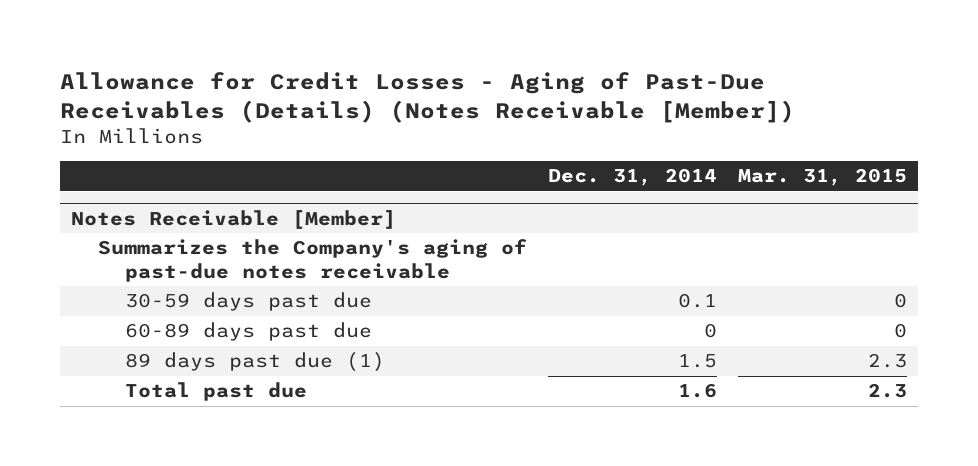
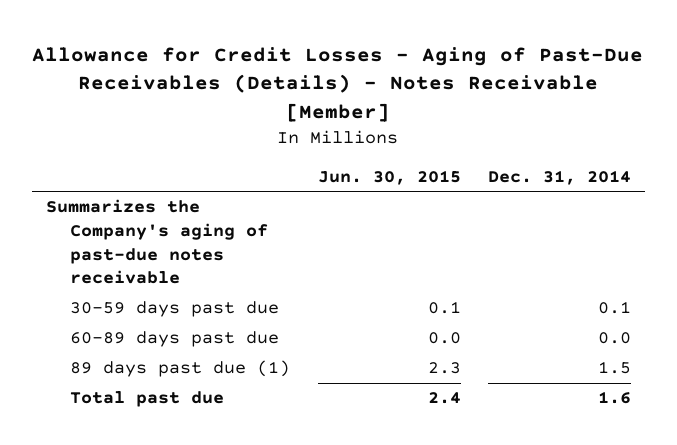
[60,72,796,123] Allowance for Credit Losses - Aging of Past-Due Receivables (Details) (Notes Receivable [Member]) -> [32,46,644,123] Allowance for Credit Losses - Aging of Past-Due Receivables (Details) - Notes Receivable [Member]
[738,168,908,187] Mar. 31, 2015 -> none
none -> [317,169,461,185] Jun. 30, 2015
[70,209,396,229] Notes Receivable [Member] -> none
[704,323,718,339] 0 -> [598,332,632,345] 0.0

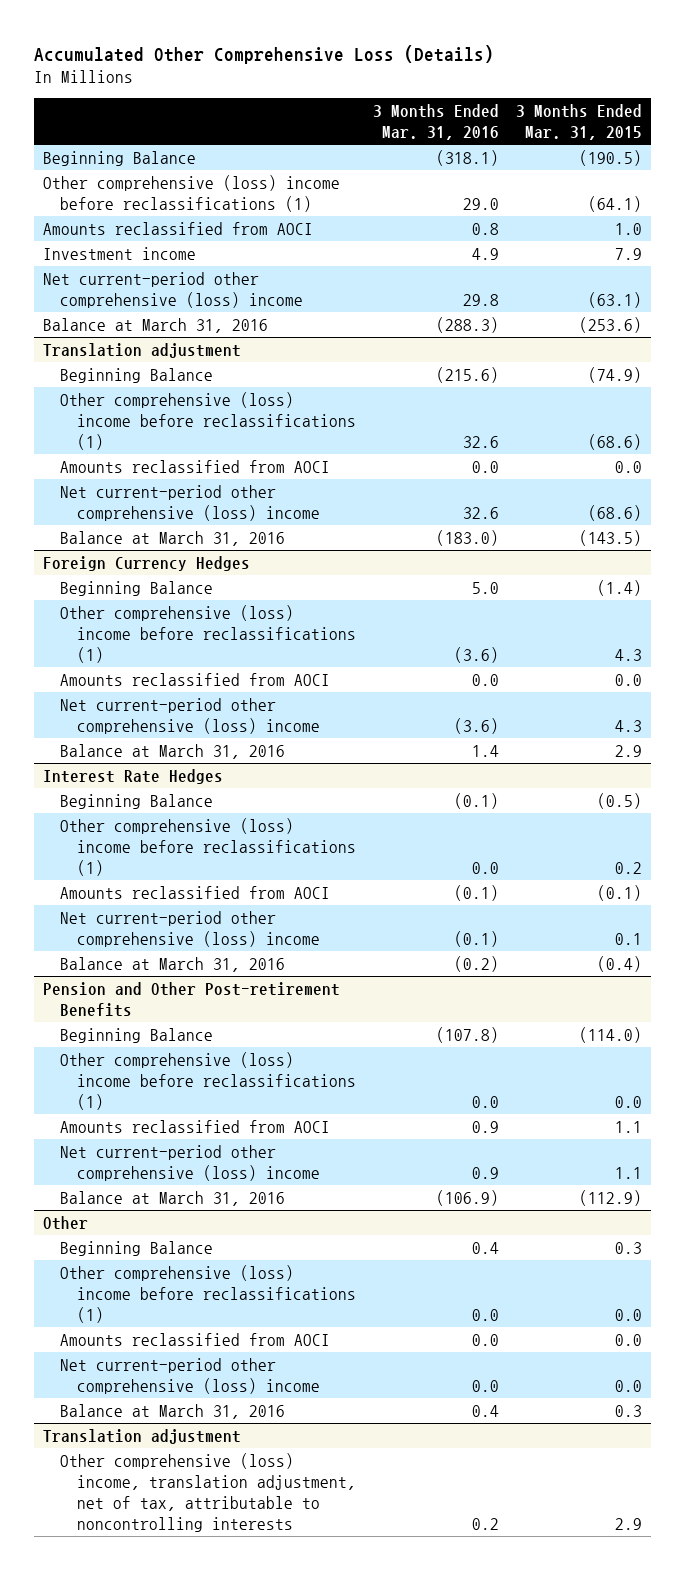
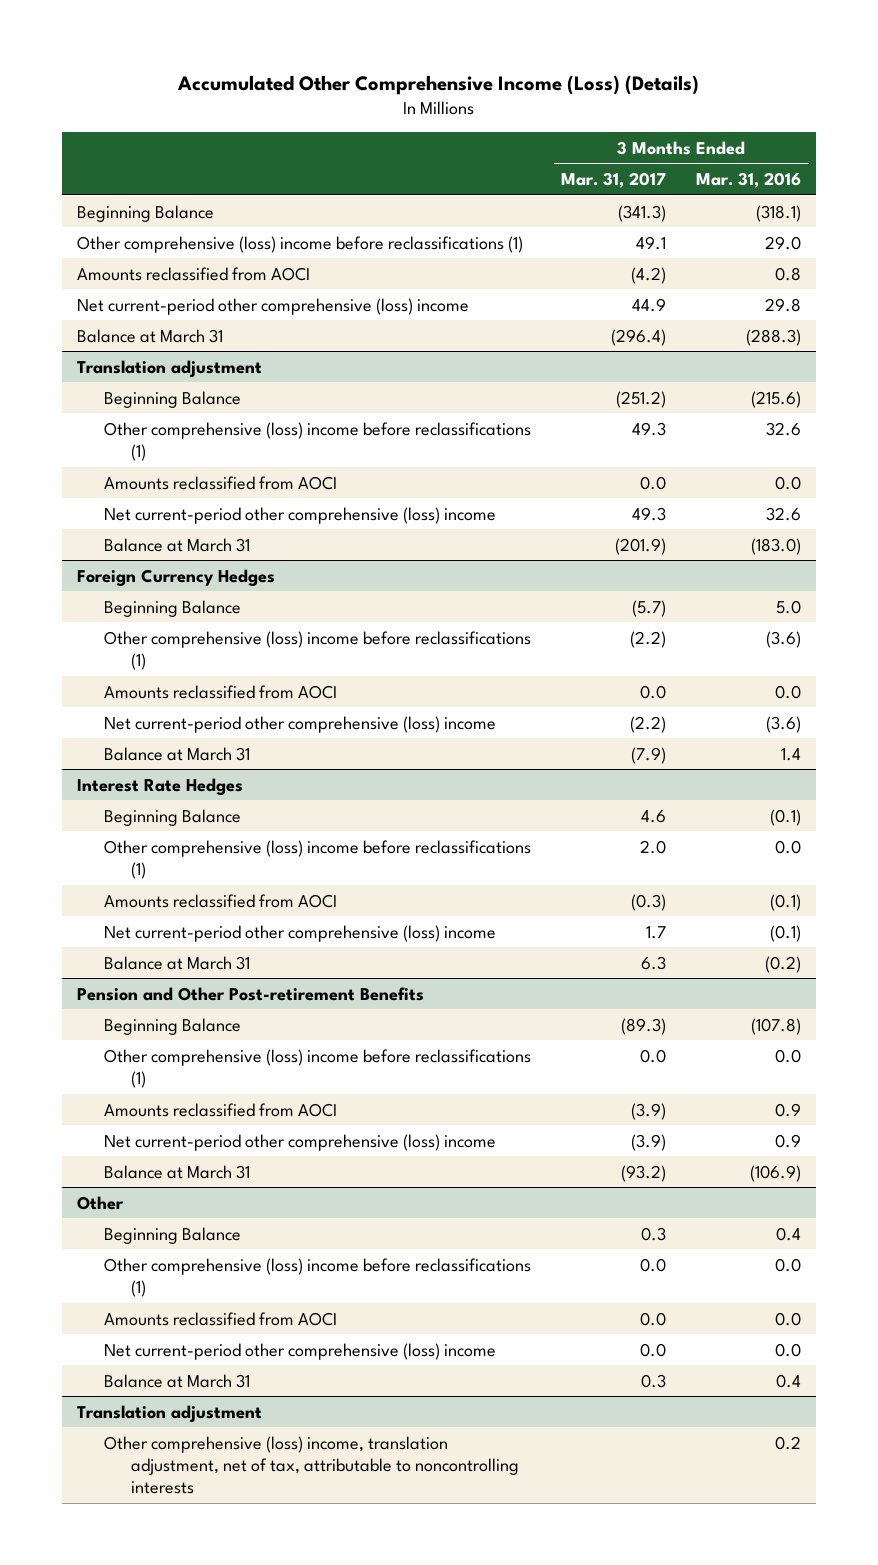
[34,44,495,64] Accumulated Other Comprehensive Loss (Details) -> [177,74,700,95] Accumulated Other Comprehensive Income (Loss) (Details)
[516,104,643,141] 3 Months Ended Mar. 31, 2015 -> none
none -> [561,171,667,188] Mar. 31, 2017
[42,246,196,260] Investment income -> none
[42,317,268,333] Balance at March 31, 2016 -> [77,328,224,343] Balance at March 31
[60,530,286,546] Balance at March 31, 2016 -> [103,537,250,552] Balance at March 31
[60,743,286,759] Balance at March 31, 2016 -> [103,746,250,761] Balance at March 31
[60,956,286,972] Balance at March 31, 2016 -> [103,955,250,970] Balance at March 31
[60,1190,286,1206] Balance at March 31, 2016 -> [103,1164,250,1179] Balance at March 31
[60,1403,286,1419] Balance at March 31, 2016 -> [103,1373,250,1388] Balance at March 31

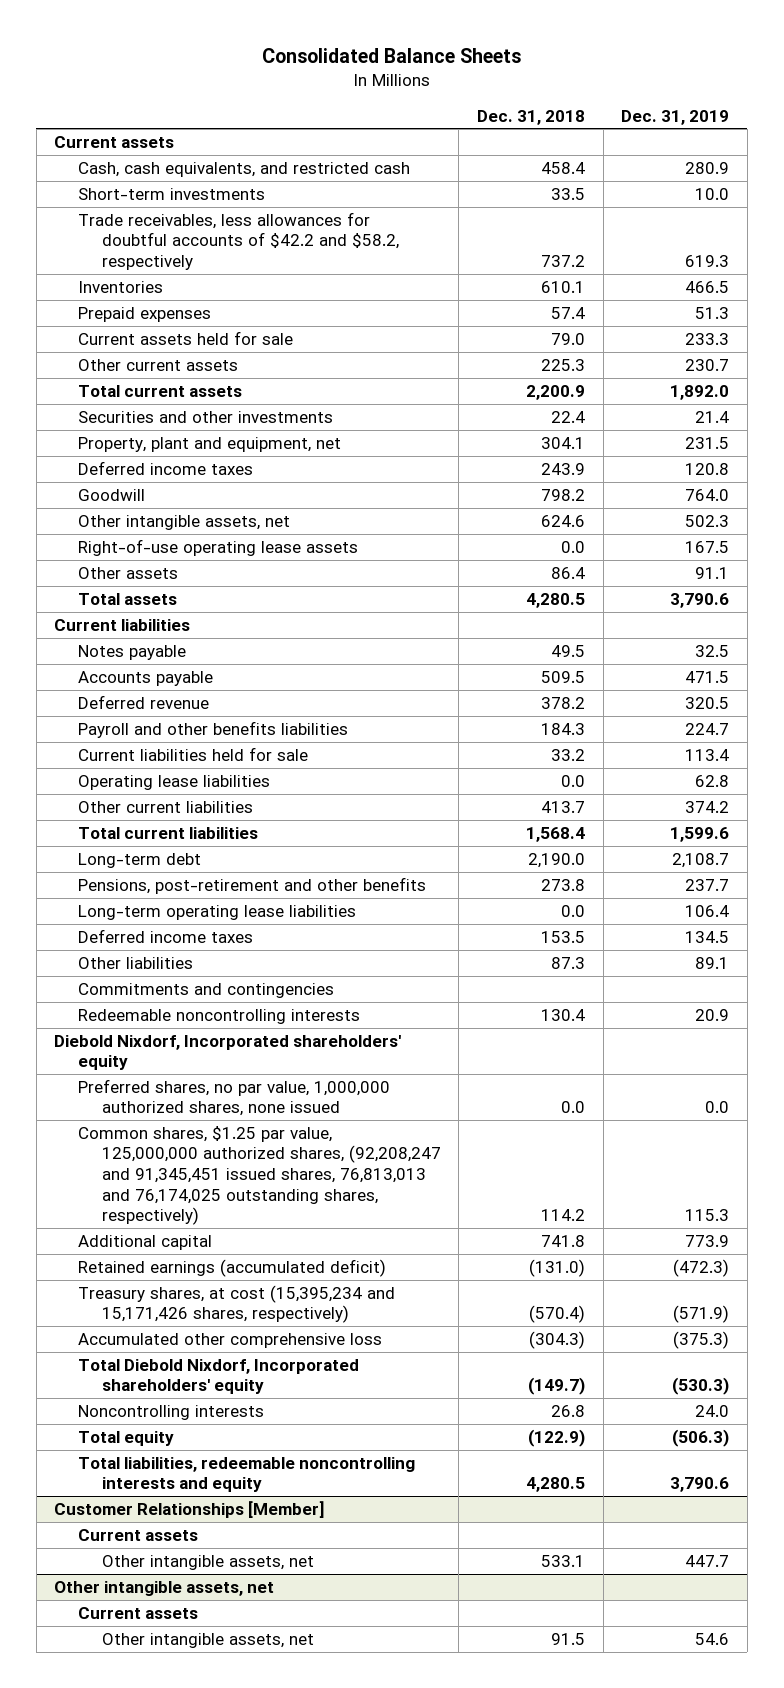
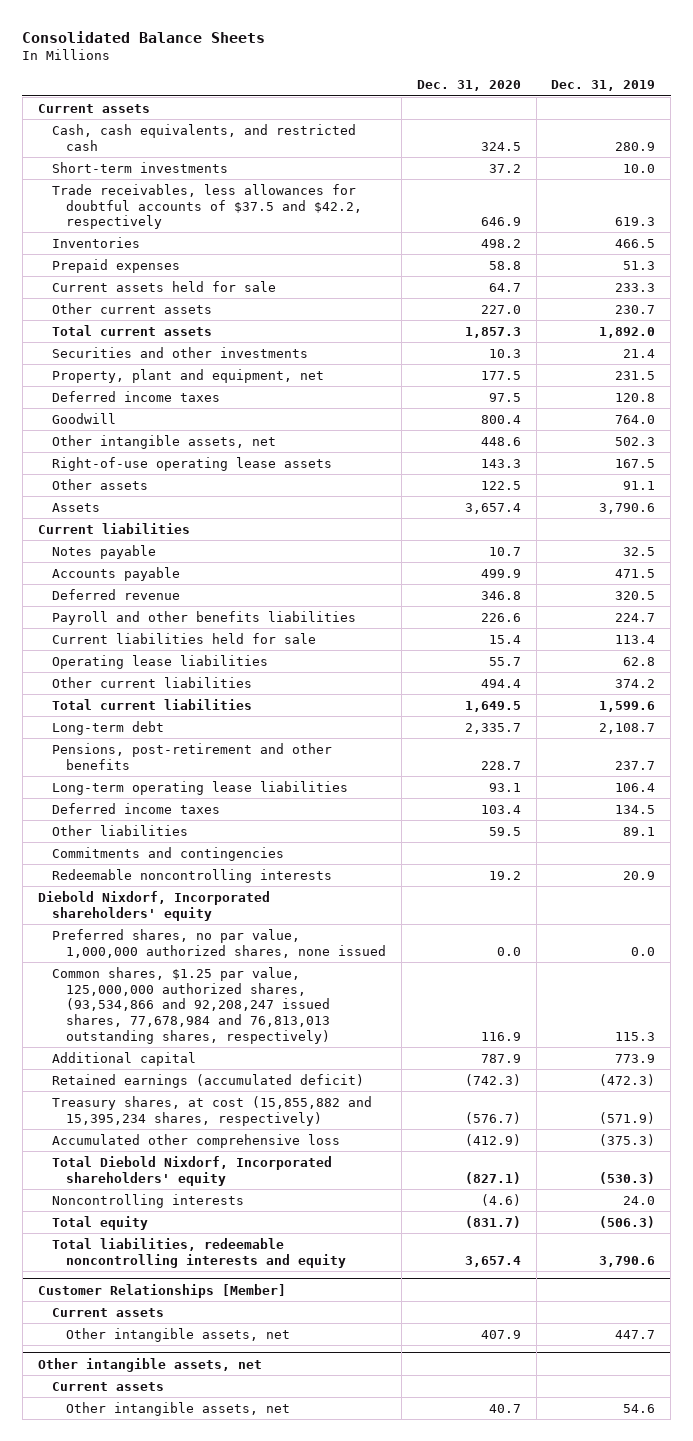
[477,109,586,125] Dec. 31, 2018 -> none
none -> [416,80,521,92] Dec. 31, 2020
[78,211,399,271] Trade receivables, less allowances for doubtful accounts of $42.2 and $58.2, respectively -> [51,183,363,230] Trade receivables, less allowances for doubtful accounts of $37.5 and $42.2, respectively
[78,592,178,605] Total assets -> [51,502,100,512] Assets
[78,1125,441,1226] Common shares, $1.25 par value, 125,000,000 authorized shares, (92,208,247 and 91,345,451 issued shares, 76,813,013 and 76,174,025 outstanding shares, respectively) -> [51,966,331,1044] Common shares, $1.25 par value, 125,000,000 authorized shares, (93,534,866 and 92,208,247 issued shares, 77,678,984 and 76,813,013 outstanding shares, respectively)
[78,1284,396,1324] Treasury shares, at cost (15,395,234 and 15,171,426 shares, respectively) -> [51,1095,372,1126] Treasury shares, at cost (15,855,882 and 15,395,234 shares, respectively)

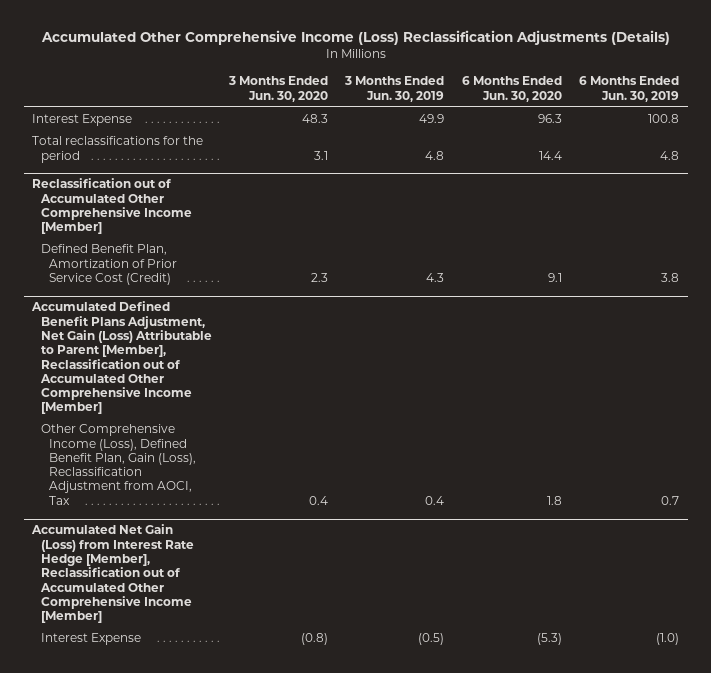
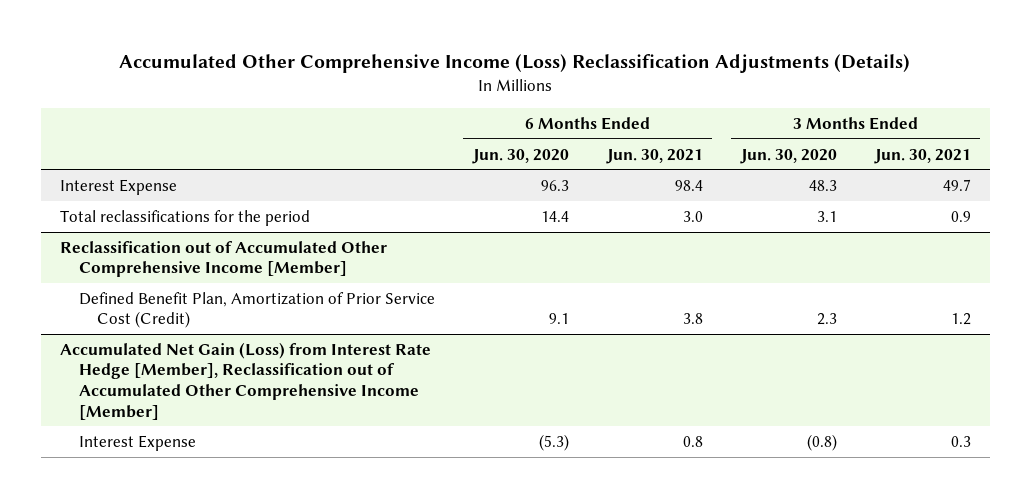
[344,76,445,102] 3 Months Ended Jun. 30, 2019 -> none
[579,76,680,102] 6 Months Ended Jun. 30, 2019 -> none
none -> [605,148,703,164] Jun. 30, 2021
none -> [873,148,971,164] Jun. 30, 2021
[31,301,212,415] Accumulated Defined Benefit Plans Adjustment, Net Gain (Loss) Attributable to Parent [Member], Reclassification out of Accumulated Other Comprehensive Income [Member] -> none
[40,424,197,505] Other Comprehensive Income (Loss), Defined Benefit Plan, Gain (Loss), Reclassification Adjustment from AOCI, Tax -> none

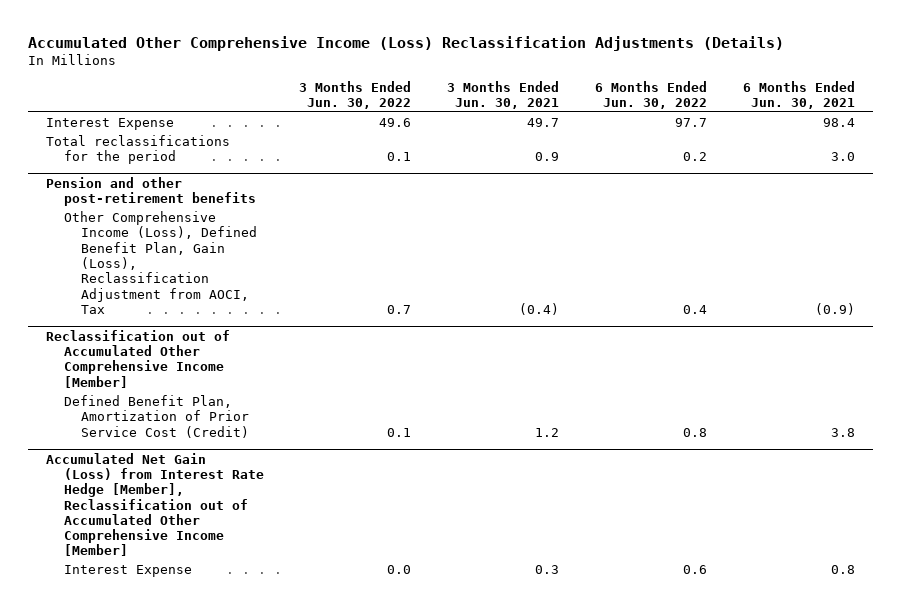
[471,148,569,164] Jun. 30, 2020 -> none
[739,148,837,164] Jun. 30, 2020 -> none
none -> [299,80,412,109] 3 Months Ended Jun. 30, 2022
none -> [595,80,708,109] 6 Months Ended Jun. 30, 2022
none -> [46,176,256,207] Pension and other post-retirement benefits
none -> [63,211,258,314] Other Comprehensive Income (Loss), Defined Benefit Plan, Gain (Loss), Reclassification Adjustment from AOCI, Tax

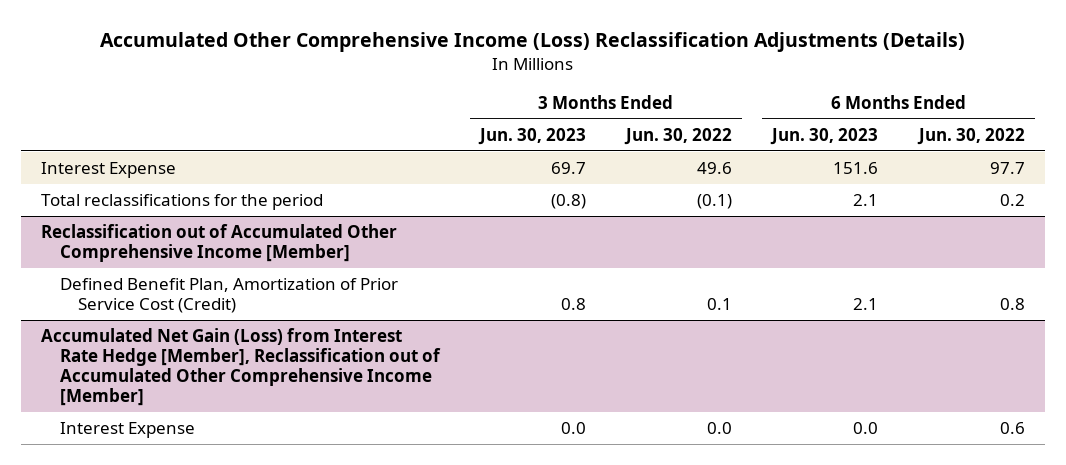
[447,80,560,109] 3 Months Ended Jun. 30, 2021 -> none
[743,80,856,109] 6 Months Ended Jun. 30, 2021 -> none
none -> [477,127,586,145] Jun. 30, 2023
none -> [770,127,879,145] Jun. 30, 2023
[46,176,256,207] Pension and other post-retirement benefits -> none
[63,211,258,314] Other Comprehensive Income (Loss), Defined Benefit Plan, Gain (Loss), Reclassification Adjustment from AOCI, Tax -> none
[387,152,412,162] 0.1 -> [697,194,733,210] (0.1)

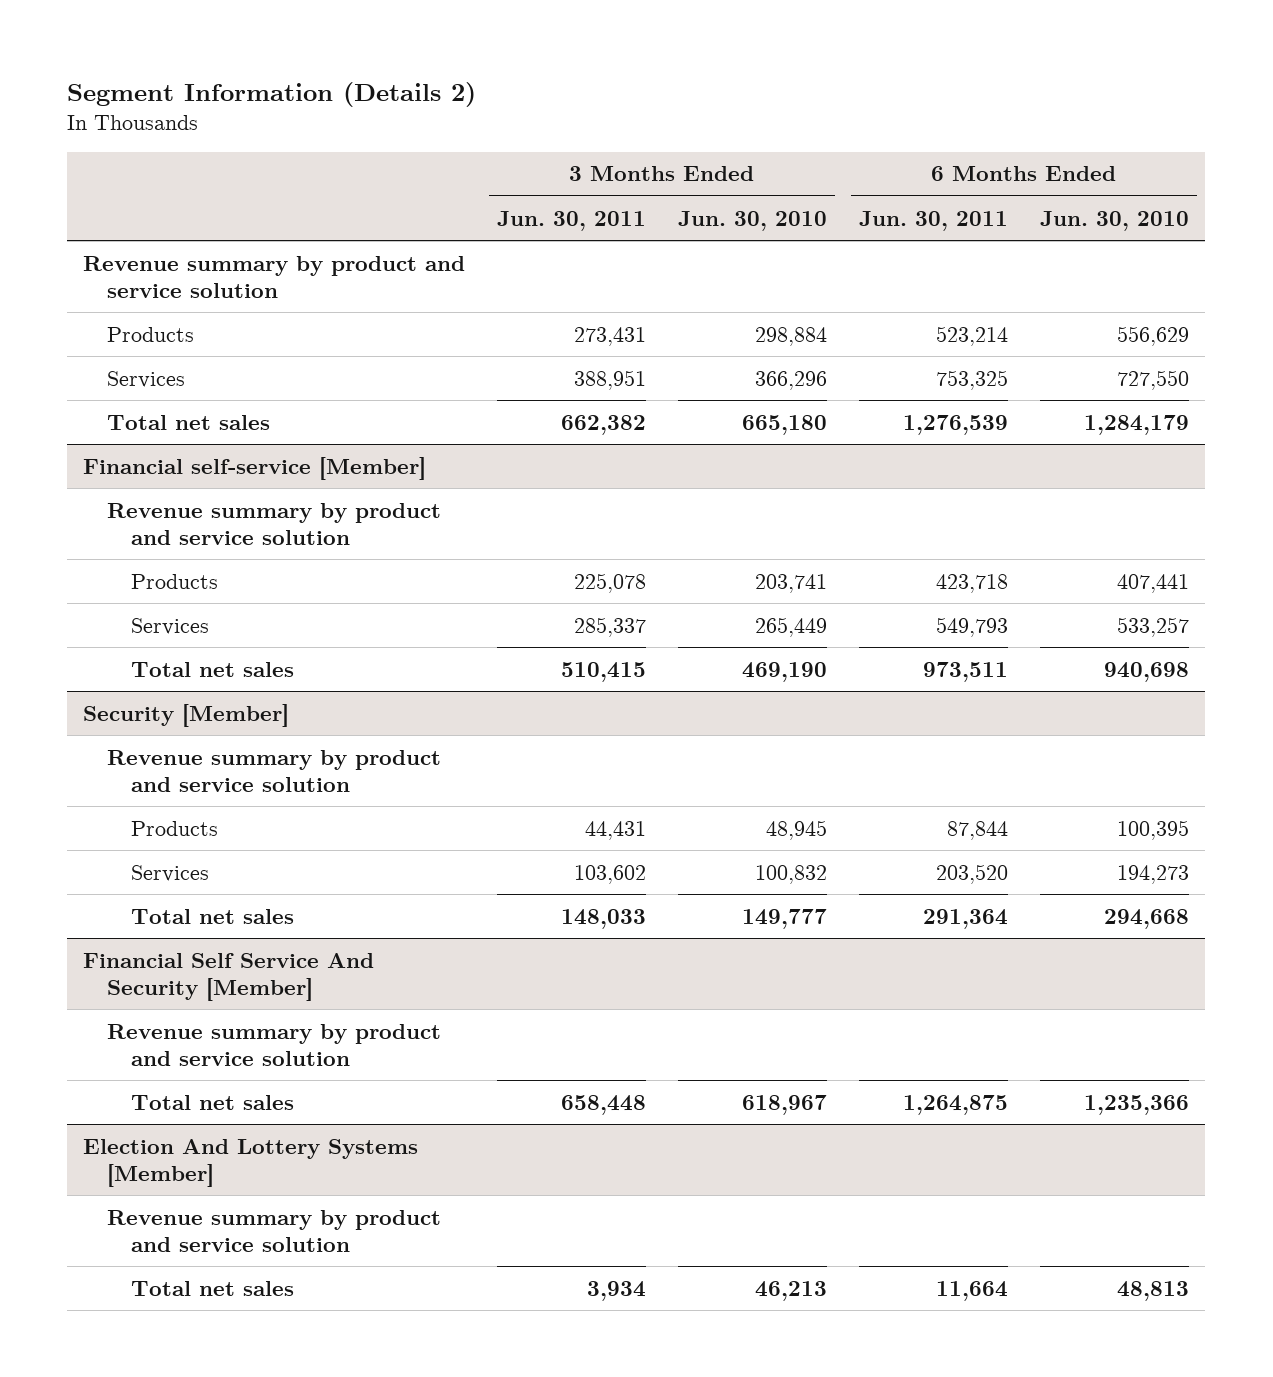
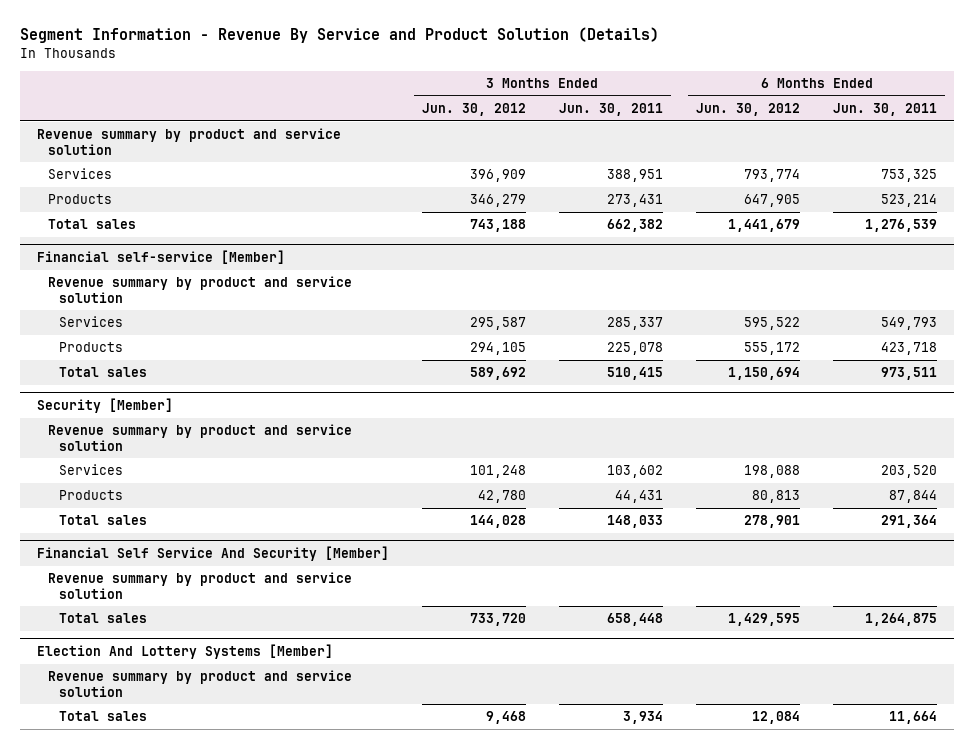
[67,82,477,108] Segment Information (Details 2) -> [20,27,660,44] Segment Information - Revenue By Service and Product Solution (Details)
[678,210,828,231] Jun. 30, 2010 -> none
[1040,210,1190,231] Jun. 30, 2010 -> none
none -> [421,102,526,116] Jun. 30, 2012
none -> [696,102,801,116] Jun. 30, 2012
[107,326,195,342] Products -> [47,194,112,205] Products
[107,414,271,430] Total net sales -> [47,219,136,230] Total sales
[130,573,218,589] Products -> [59,342,124,353] Products
[130,661,294,677] Total net sales -> [59,367,148,378] Total sales
[130,820,218,836] Products -> [59,490,124,501] Products
[130,908,294,924] Total net sales -> [59,515,148,526] Total sales
[130,1094,294,1110] Total net sales -> [59,613,148,624] Total sales
[130,1280,294,1296] Total net sales -> [59,711,148,722] Total sales

